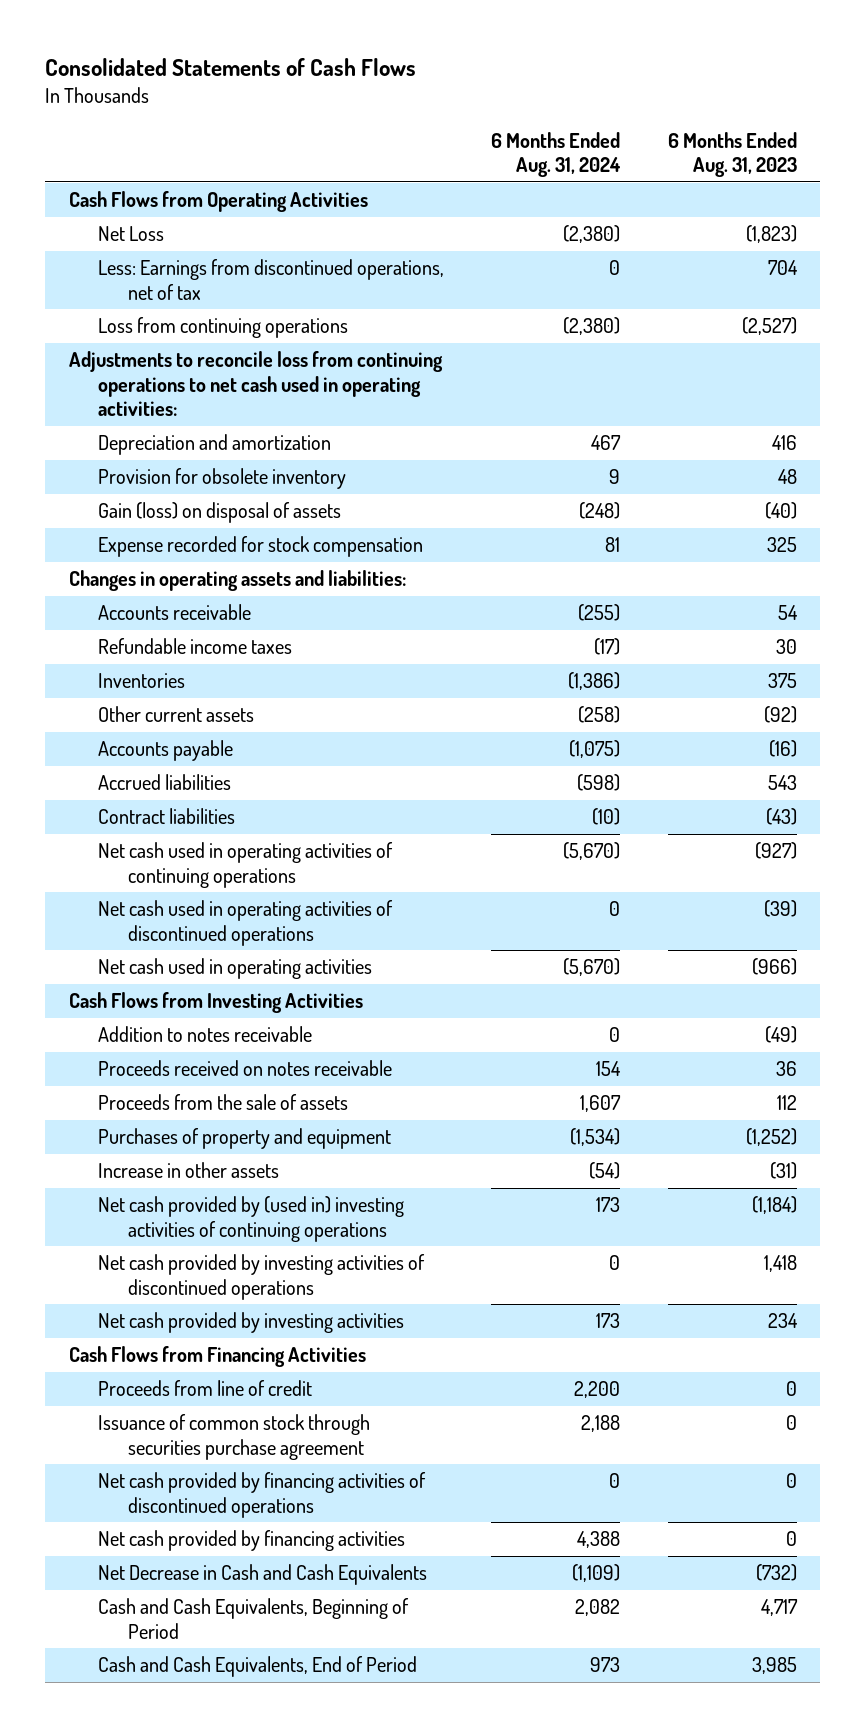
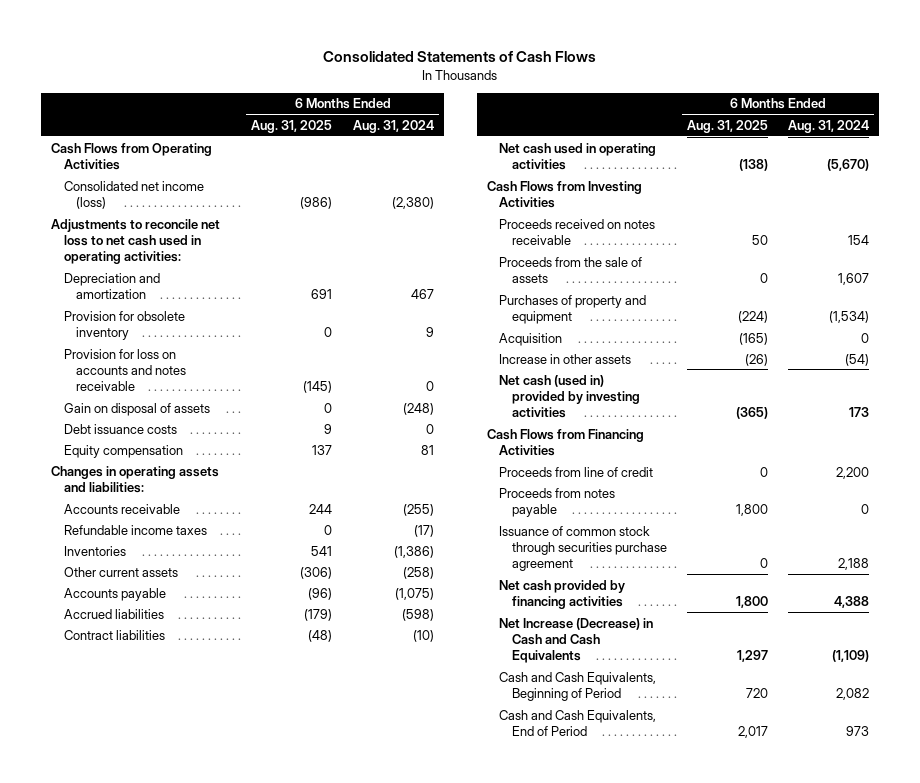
[667,131,797,177] 6 Months Ended Aug. 31, 2023 -> none
none -> [251,119,333,133] Aug. 31, 2025
[98,259,445,300] Less: Earnings from discontinued operations, net of tax -> none
[98,317,349,339] Loss from continuing operations -> none
[98,226,165,242] Net Loss -> [63,180,204,209] Consolidated net income (loss)
[68,351,443,416] Adjustments to reconcile loss from continuing operations to net cash used in operating activities: -> [51,218,221,265] Adjustments to reconcile net loss to net cash used in operating activities:
none -> [63,348,187,392] Provision for loss on accounts and notes receivable
[98,502,342,524] Gain (loss) on disposal of assets -> [63,402,210,416] Gain on disposal of assets
none -> [63,423,177,434] Debt issuance costs
[98,536,424,558] Expense recorded for stock compensation -> [63,444,183,458] Equity compensation
[98,842,394,888] Net cash used in operating activities of continuing operations -> none
[98,900,394,946] Net cash used in operating activities of discontinued operations -> none
[98,1026,313,1043] Addition to notes receivable -> none
none -> [499,332,563,346] Acquisition
[98,1196,405,1242] Net cash provided by (used in) investing activities of continuing operations -> none
[98,1254,426,1300] Net cash provided by investing activities of discontinued operations -> none
[98,1312,405,1334] Net cash provided by investing activities -> [499,374,640,419] Net cash (used in) provided by investing activities
none -> [499,487,616,517] Proceeds from notes payable
[98,1472,427,1518] Net cash provided by financing activities of discontinued operations -> none
[98,1564,428,1586] Net Decrease in Cash and Cash Equivalents -> [499,617,654,664] Net Increase (Decrease) in Cash and Cash Equivalents

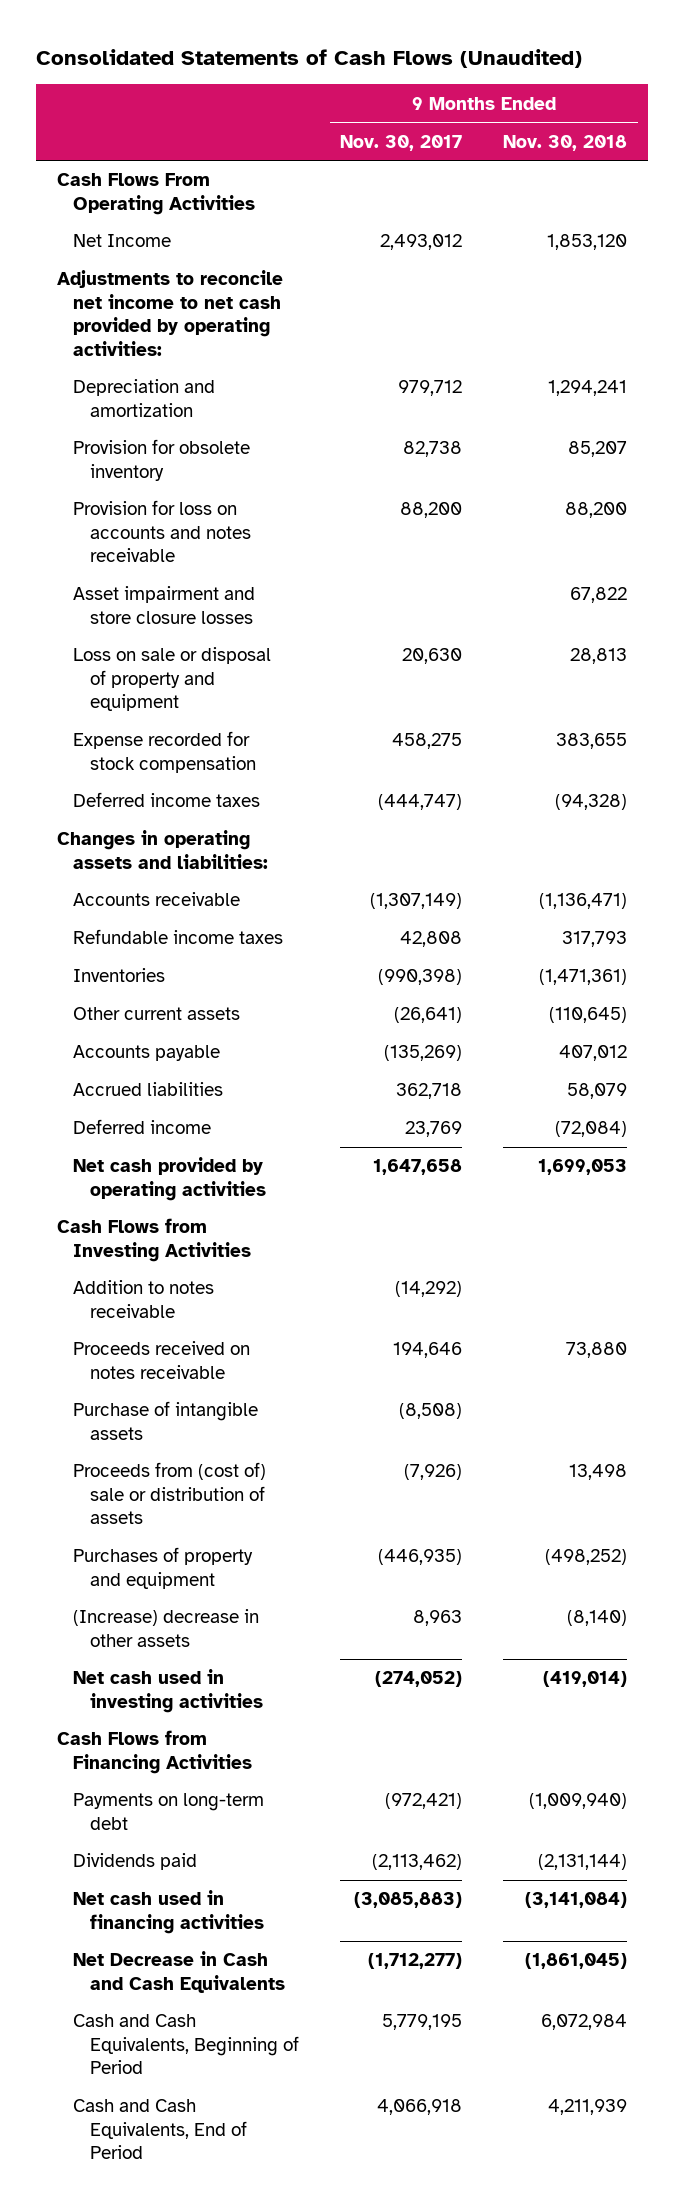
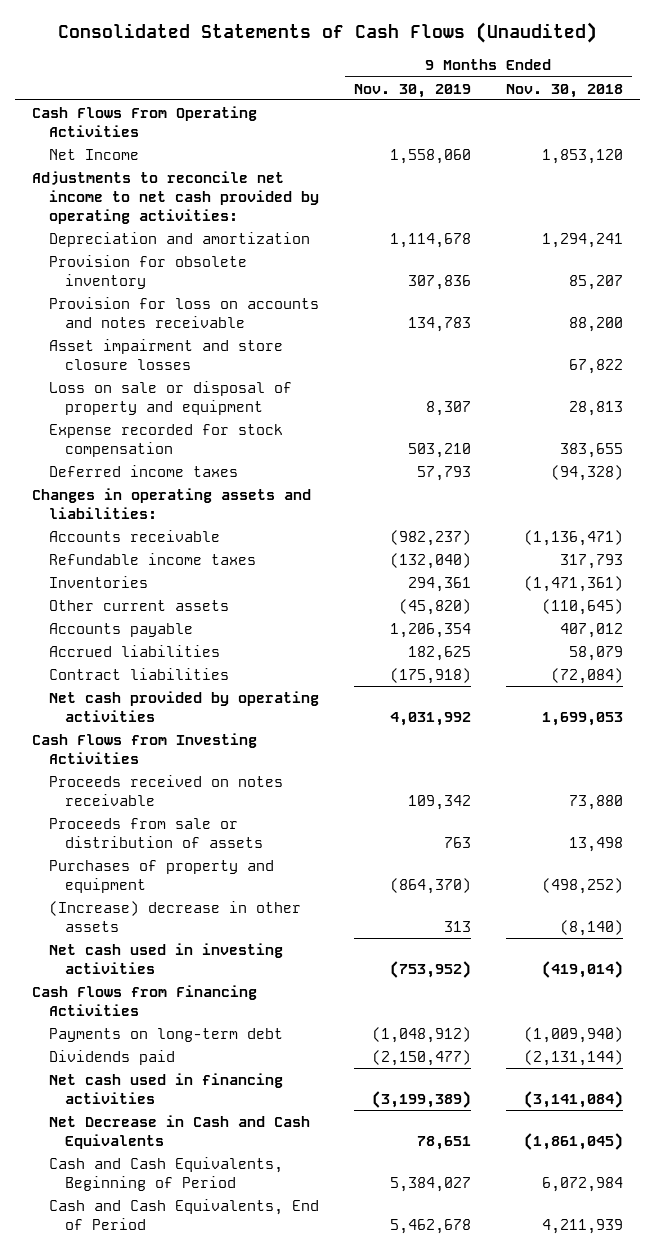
[340,134,463,151] Nov. 30, 2017 -> none
none -> [353,83,471,98] Nov. 30, 2019
[73,1119,212,1135] Deferred income -> [48,667,229,680] Contract liabilities
[73,1280,215,1318] Addition to notes receivable -> none
[73,1401,259,1440] Purchase of intangible assets -> none
[73,1462,267,1525] Proceeds from (cost of) sale or distribution of assets -> [48,817,263,849] Proceeds from sale or distribution of assets

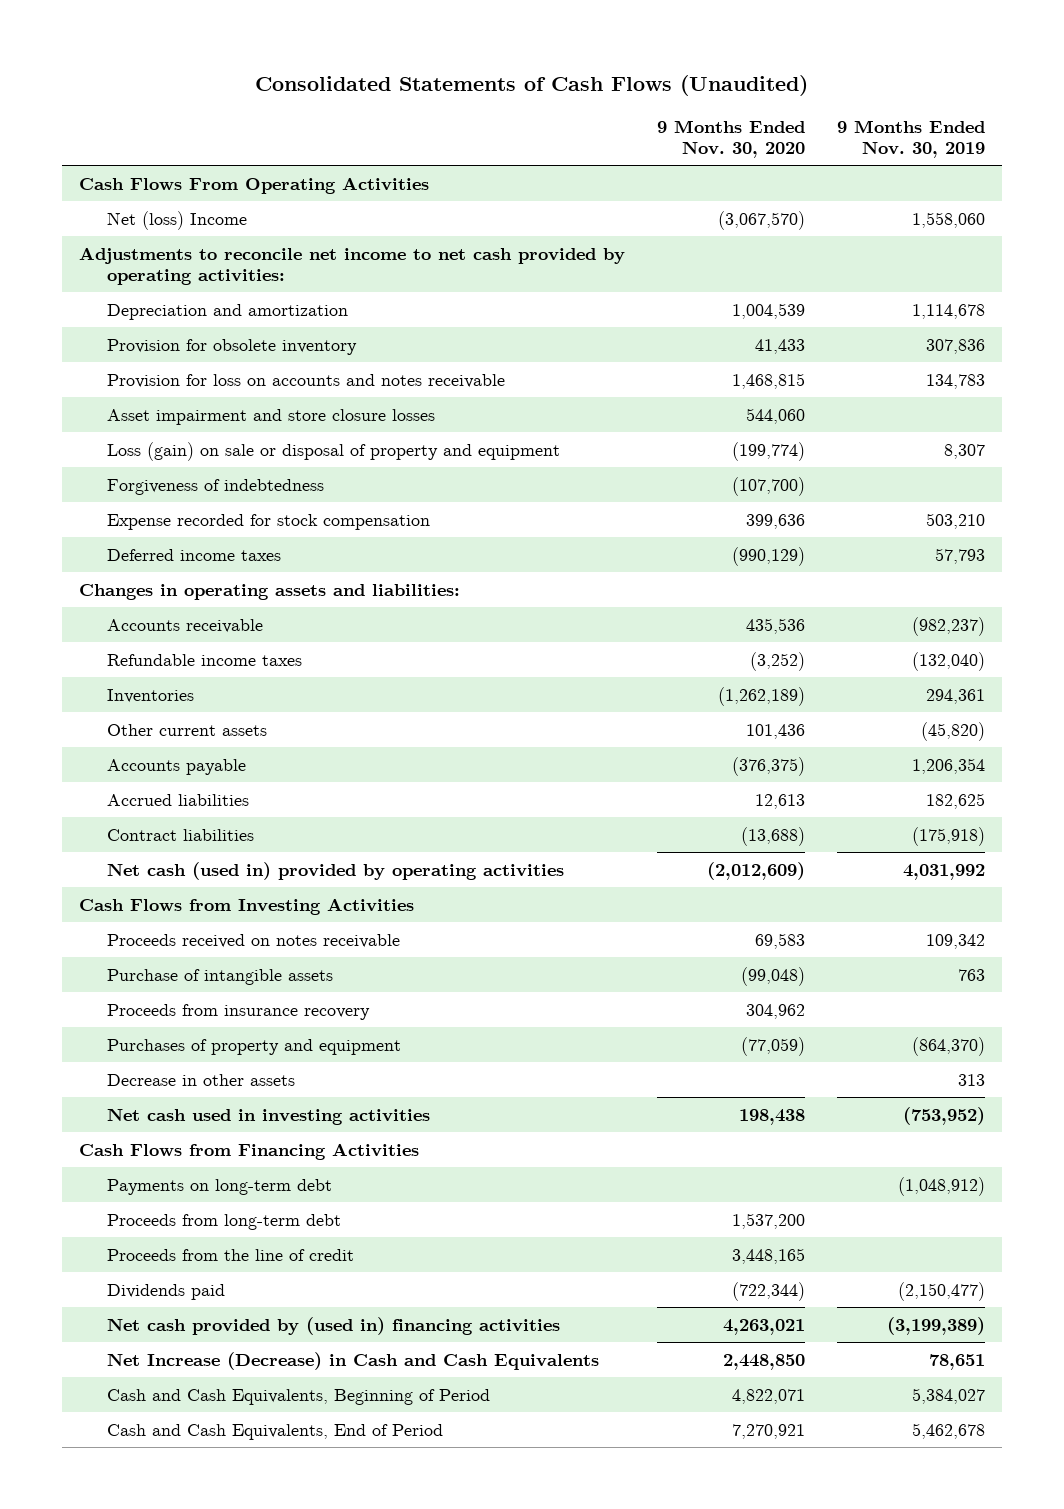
[505,83,623,98] Nov. 30, 2018 -> none
none -> [656,119,805,158] 9 Months Ended Nov. 30, 2020
[48,148,139,160] Net Income -> [106,210,247,230] Net (loss) Income
[48,380,292,416] Loss on sale or disposal of property and equipment -> [106,441,560,461] Loss (gain) on sale or disposal of property and equipment
none -> [106,478,324,495] Forgiveness of indebtedness
[48,690,319,723] Net cash provided by operating activities -> [106,861,564,880] Net cash (used in) provided by operating activities
[48,817,263,849] Proceeds from sale or distribution of assets -> [106,968,333,985] Purchase of intangible assets
none -> [106,1003,370,1020] Proceeds from insurance recovery
[48,900,301,933] (Increase) decrease in other assets -> [106,1073,295,1086] Decrease in other assets
none -> [106,1213,341,1230] Proceeds from long-term debt
none -> [106,1248,354,1261] Proceeds from the line of credit
[48,1072,283,1105] Net cash used in financing activities -> [106,1316,560,1335] Net cash provided by (used in) financing activities
[48,1114,310,1150] Net Decrease in Cash and Cash Equivalents -> [106,1351,599,1370] Net Increase (Decrease) in Cash and Cash Equivalents

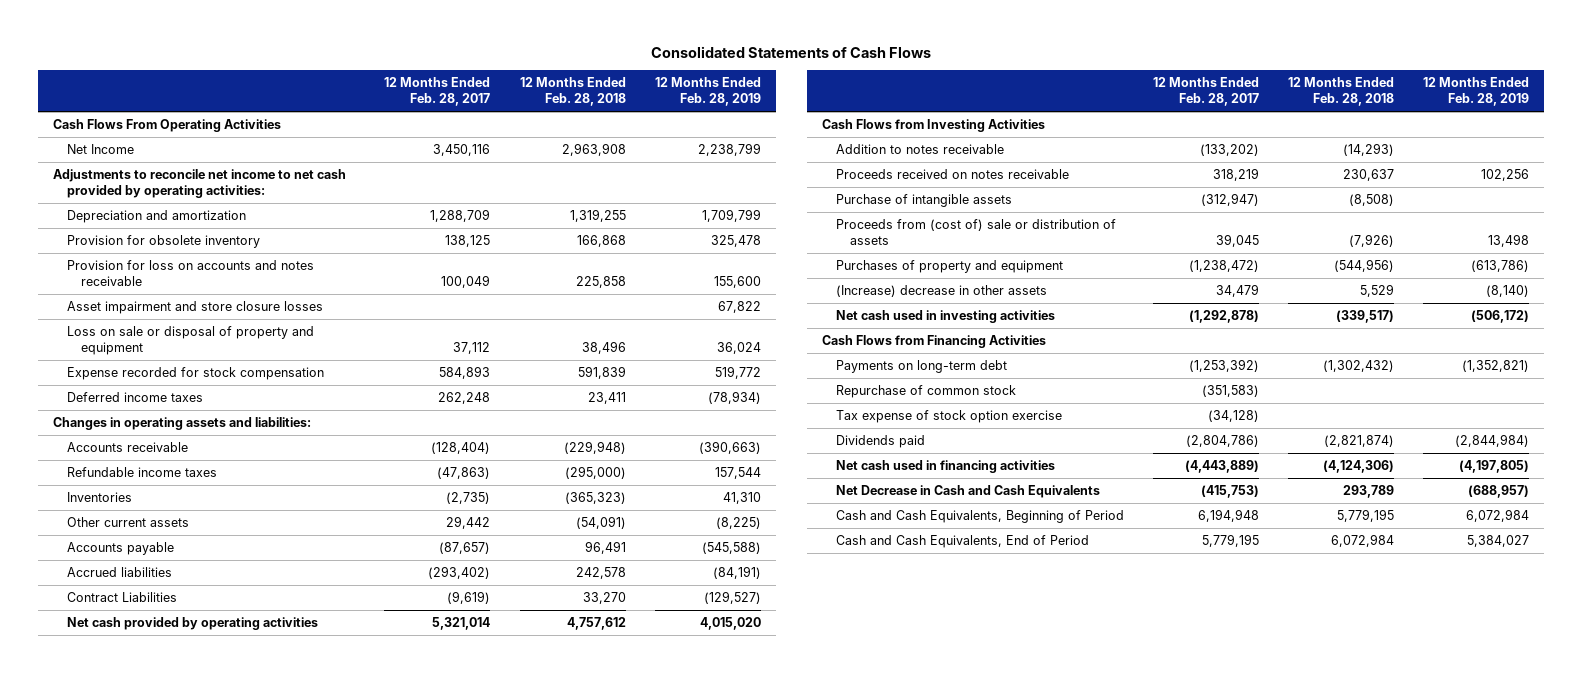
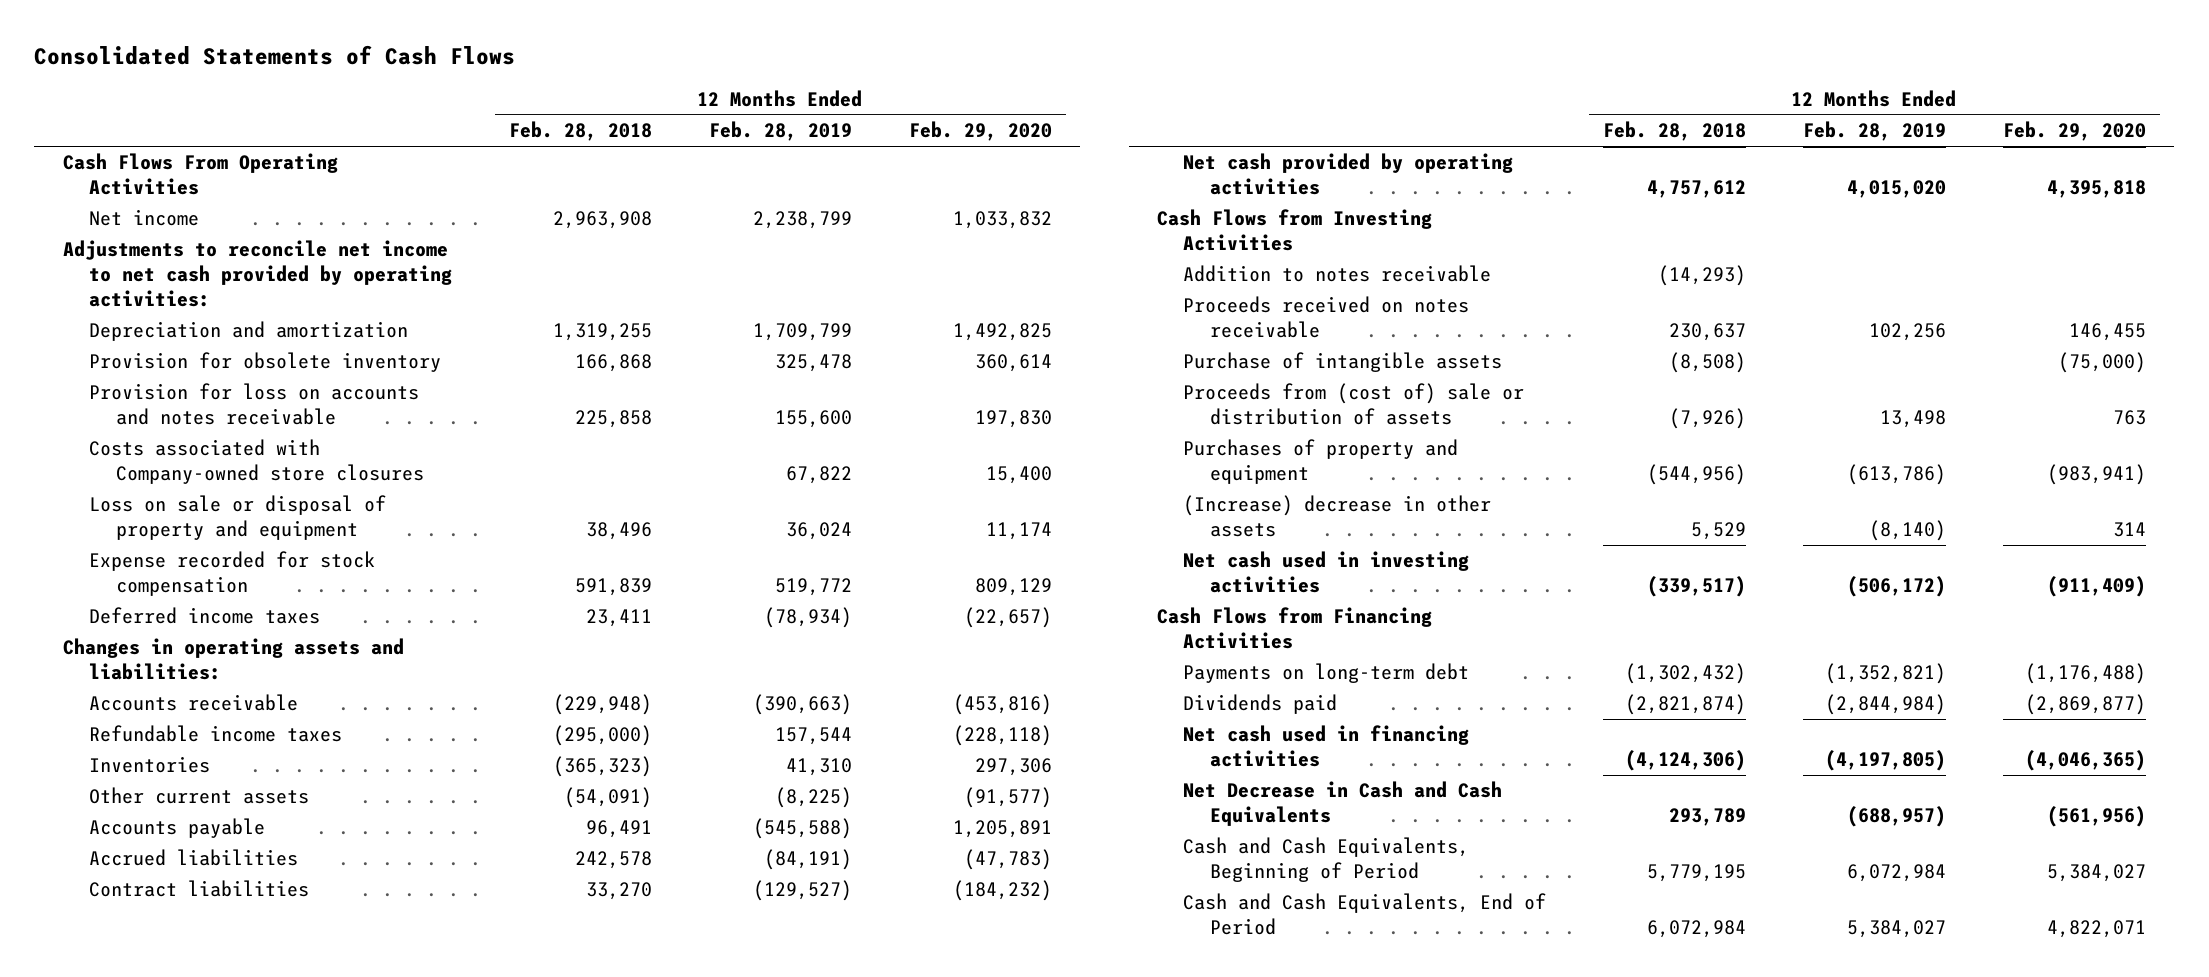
[384,77,491,107] 12 Months Ended Feb. 28, 2017 -> none
none -> [908,121,1052,142] Feb. 29, 2020
[67,143,135,154] Net Income -> [89,209,200,227] Net income
[67,300,324,314] Asset impairment and store closure losses -> [89,439,424,485] Costs associated with Company-owned store closures
[67,591,178,602] Contract Liabilities -> [89,880,310,898] Contract liabilities
[835,384,1016,398] Repurchase of common stock -> none
[835,409,1062,423] Tax expense of stock option exercise -> none

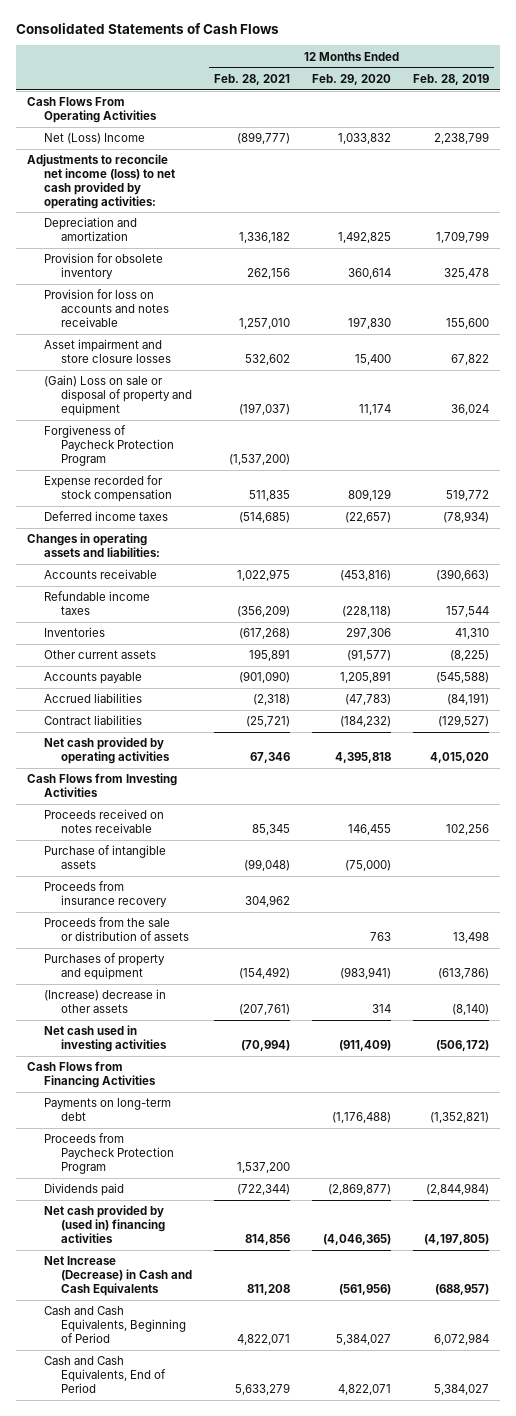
[508,121,652,142] Feb. 28, 2018 -> none
none -> [214,73,291,85] Feb. 28, 2021
[89,209,200,227] Net income -> [44,133,146,145] Net (Loss) Income
[62,240,453,308] Adjustments to reconcile net income to net cash provided by operating activities: -> [26,154,176,209] Adjustments to reconcile net income (loss) to net cash provided by operating activities:
[89,439,424,485] Costs associated with Company-owned store closures -> [44,339,172,364] Asset impairment and store closure losses
[89,495,387,541] Loss on sale or disposal of property and equipment -> [44,375,193,416] (Gain) Loss on sale or disposal of property and equipment
none -> [44,425,175,466] Forgiveness of Paycheck Protection Program
[1183,265,1492,283] Addition to notes receivable -> none
none -> [44,881,168,908] Proceeds from insurance recovery
[1183,383,1525,426] Proceeds from (cost of) sale or distribution of assets -> [44,917,190,942] Proceeds from the sale or distribution of assets
none -> [44,1133,175,1174] Proceeds from Paycheck Protection Program
[1183,725,1470,768] Net cash used in financing activities -> [44,1205,166,1243] Net cash provided by (used in) financing activities
[1183,781,1503,827] Net Decrease in Cash and Cash Equivalents -> [44,1256,193,1296] Net Increase (Decrease) in Cash and Cash Equivalents

